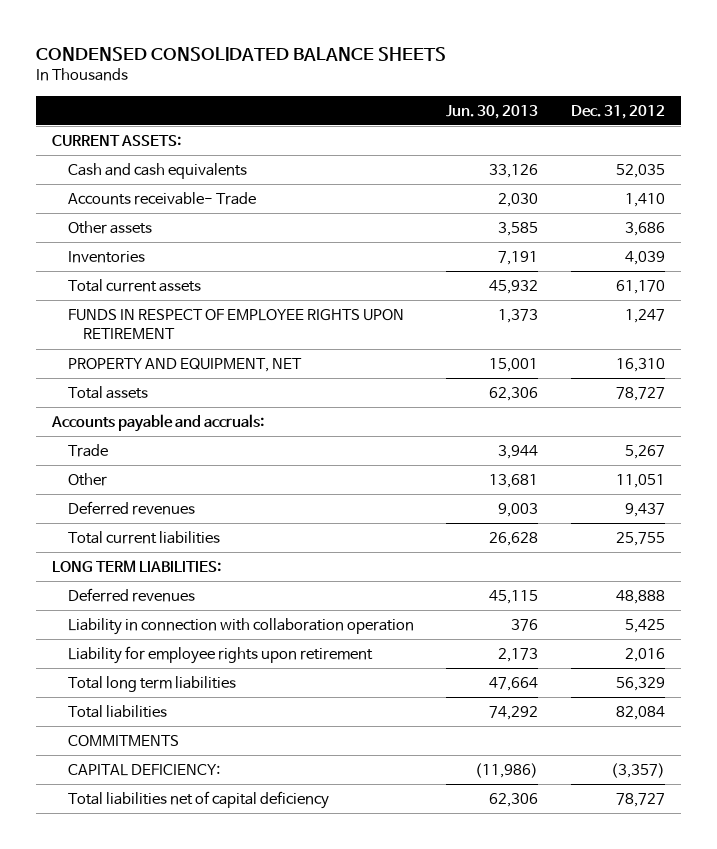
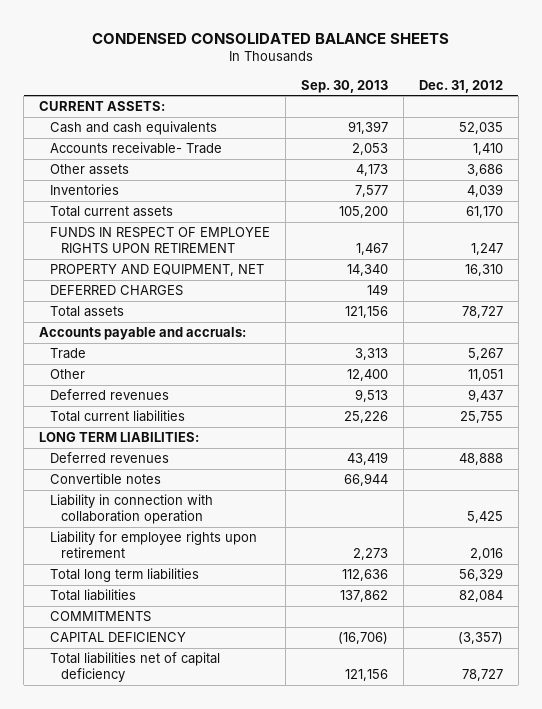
[446,104,539,119] Jun. 30, 2013 -> none
none -> [301,79,389,93] Sep. 30, 2013
none -> [50,285,184,297] DEFERRED CHARGES
none -> [50,473,162,485] Convertible notes
[67,764,220,777] CAPITAL DEFICIENCY: -> [50,632,187,643] CAPITAL DEFICIENCY

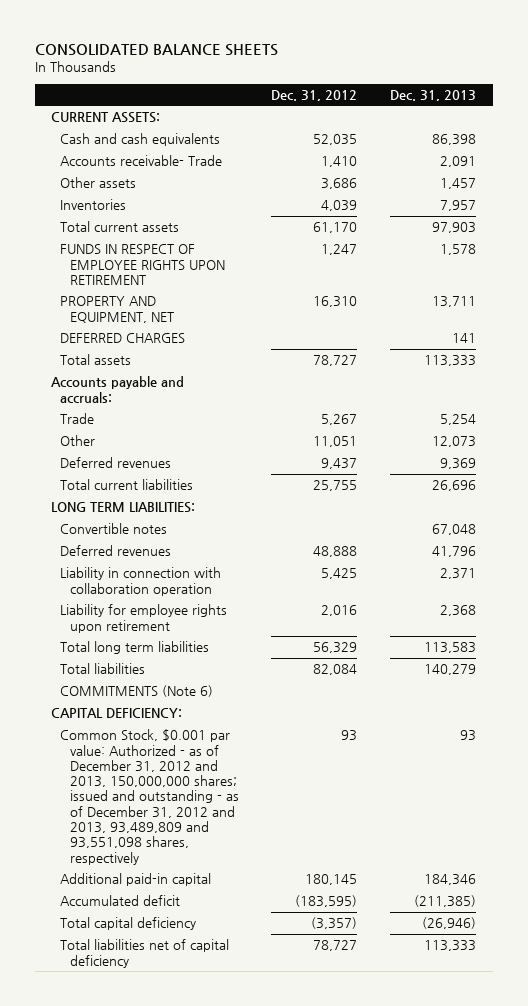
[92,32,450,44] CONDENSED CONSOLIDATED BALANCE SHEETS -> [34,44,278,57] CONSOLIDATED BALANCE SHEETS
[301,79,389,93] Sep. 30, 2013 -> none
none -> [390,89,477,101] Dec. 31, 2013
[50,452,170,464] Deferred revenues -> [60,545,172,557] Deferred revenues
[50,611,152,623] COMMITMENTS -> [60,685,214,698] COMMITMENTS (Note 6)
none -> [51,708,183,719] CAPITAL DEFICIENCY:
none -> [60,729,239,865] Common Stock, $0.001 par value: Authorized - as of December 31, 2012 and 2013, 150,000,000 shares; issued and outstanding - as of December 31, 2012 and 2013, 93,489,809 and 93,551,098 shares, respectively
none -> [60,873,212,887] Additional paid-in capital
none -> [60,895,181,907] Accumulated deficit
[50,632,187,643] CAPITAL DEFICIENCY -> [60,917,197,931] Total capital deficiency

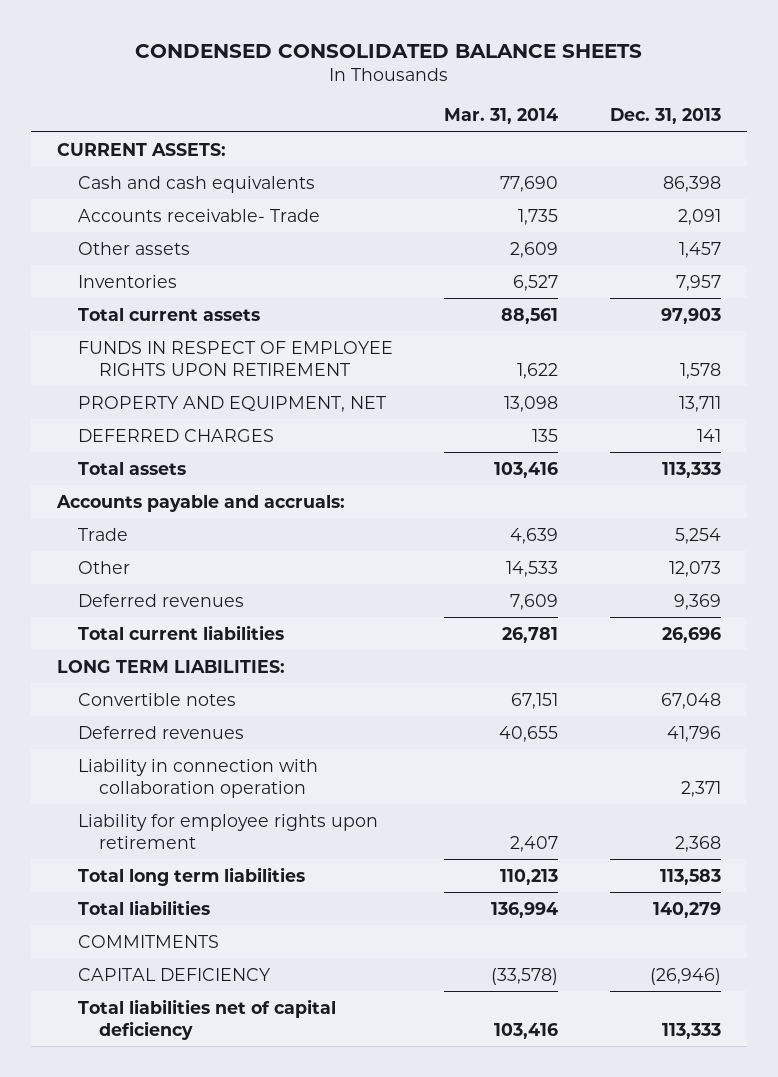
[34,44,278,57] CONSOLIDATED BALANCE SHEETS -> [134,43,642,58] CONDENSED CONSOLIDATED BALANCE SHEETS
[271,89,358,101] Dec. 31, 2012 -> none
none -> [444,108,559,125] Mar. 31, 2014
[51,708,183,719] CAPITAL DEFICIENCY: -> none
[60,729,239,865] Common Stock, $0.001 par value: Authorized - as of December 31, 2012 and 2013, 150,000,000 shares; issued and outstanding - as of December 31, 2012 and 2013, 93,489,809 and 93,551,098 shares, respectively -> none
[60,873,212,887] Additional paid-in capital -> none
[60,895,181,907] Accumulated deficit -> none
[60,685,214,698] COMMITMENTS (Note 6) -> [77,934,219,948] COMMITMENTS
[60,917,197,931] Total capital deficiency -> [77,967,271,981] CAPITAL DEFICIENCY

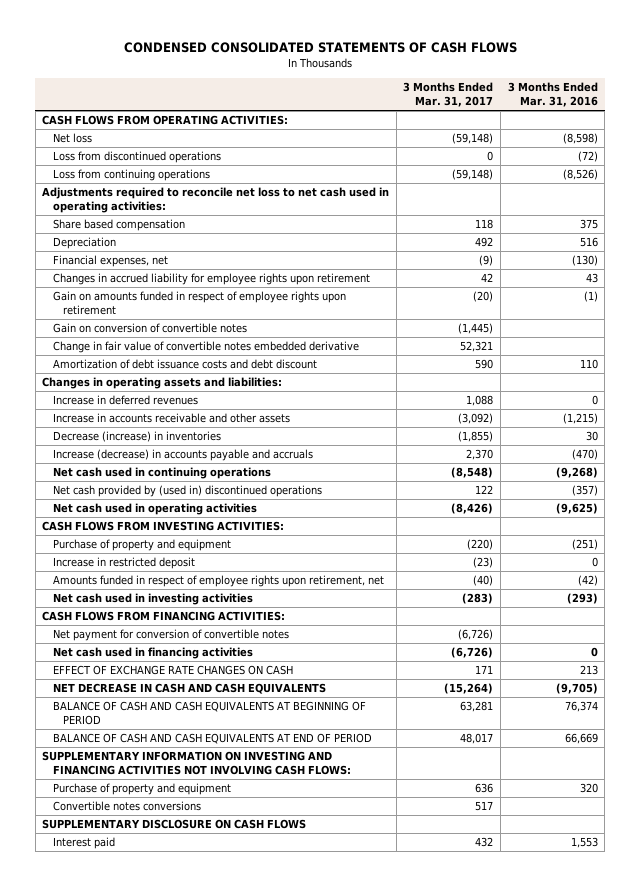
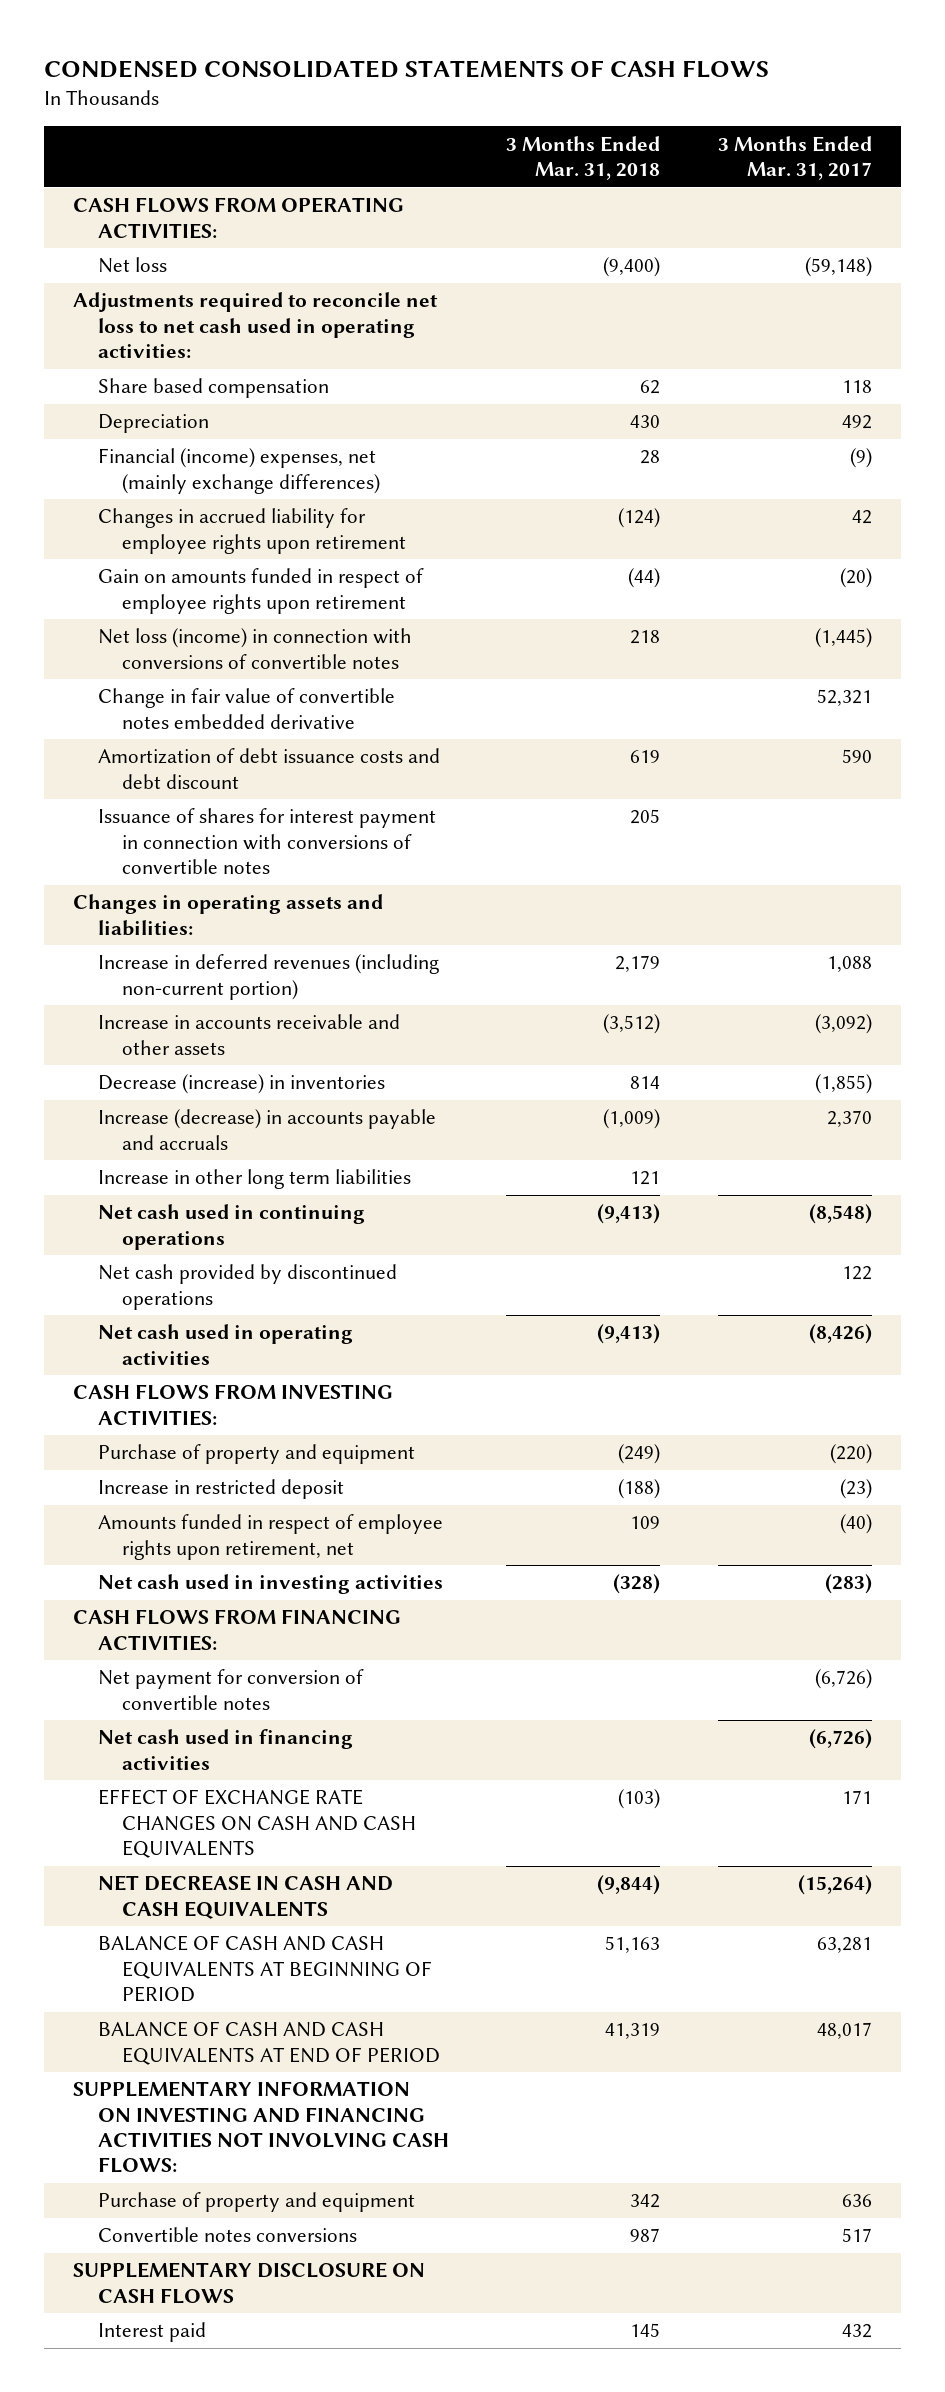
[507,82,598,108] 3 Months Ended Mar. 31, 2016 -> none
none -> [506,135,661,180] 3 Months Ended Mar. 31, 2018
[52,150,221,163] Loss from discontinued operations -> none
[52,168,210,181] Loss from continuing operations -> none
[52,254,168,267] Financial expenses, net -> [97,448,381,494] Financial (income) expenses, net (mainly exchange differences)
[52,322,247,333] Gain on conversion of convertible notes -> [97,628,412,669] Net loss (income) in connection with conversions of convertible notes
none -> [97,808,436,874] Issuance of shares for interest payment in connection with conversions of convertible notes
[52,394,198,405] Increase in deferred revenues -> [97,954,439,1000] Increase in deferred revenues (including non-current portion)
none -> [97,1169,411,1190] Increase in other long term liabilities
[52,484,322,497] Net cash provided by (used in) discontinued operations -> [97,1264,397,1310] Net cash provided by discontinued operations
[52,664,293,675] EFFECT OF EXCHANGE RATE CHANGES ON CASH -> [97,1789,417,1858] EFFECT OF EXCHANGE RATE CHANGES ON CASH AND CASH EQUIVALENTS

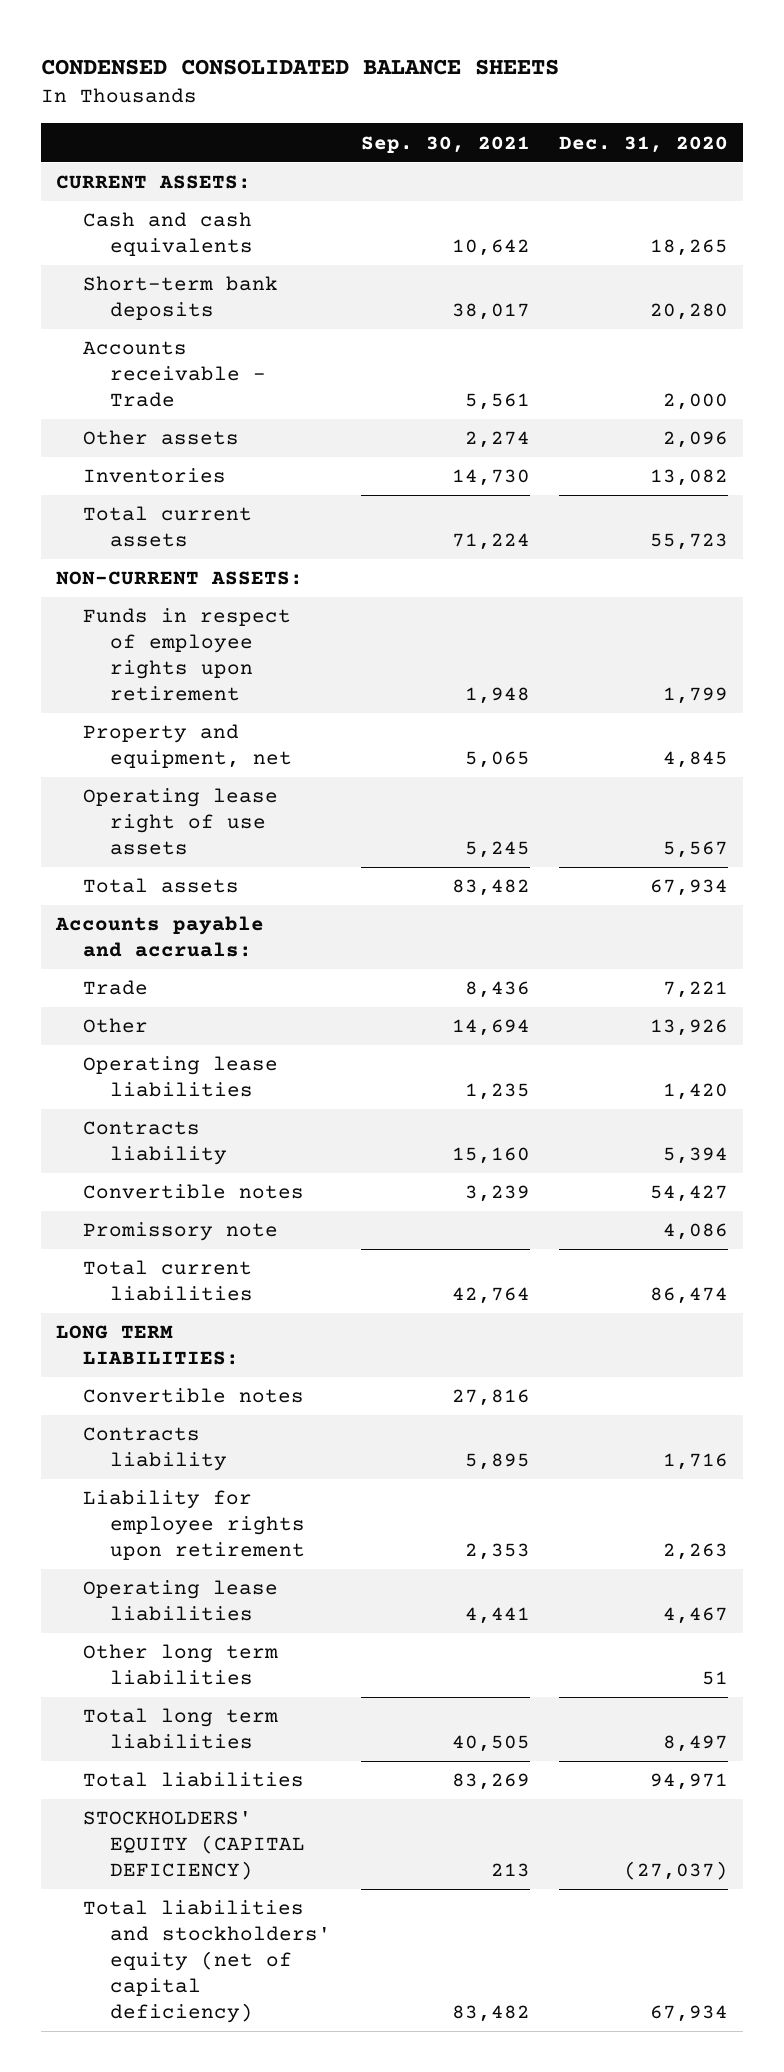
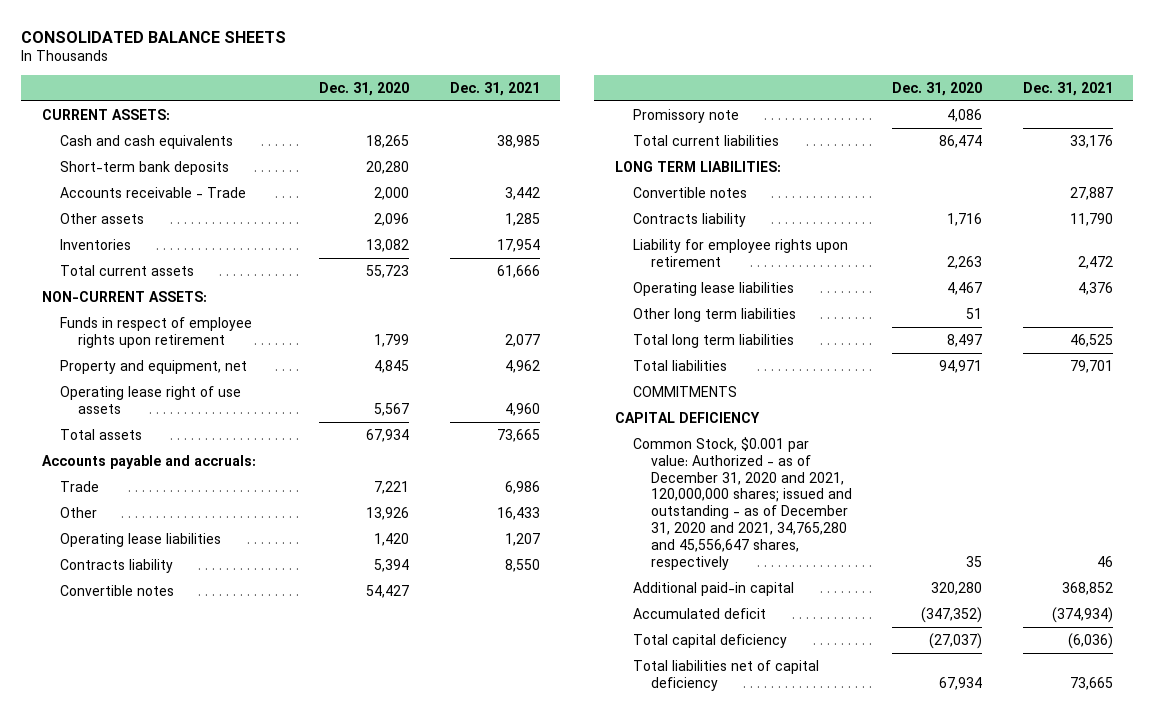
[41,58,560,75] CONDENSED CONSOLIDATED BALANCE SHEETS -> [21,30,287,43] CONSOLIDATED BALANCE SHEETS
[360,135,530,153] Sep. 30, 2021 -> none
none -> [449,81,540,96] Dec. 31, 2021
none -> [632,385,737,397] COMMITMENTS
none -> [614,411,760,423] CAPITAL DEFICIENCY
none -> [632,436,852,570] Common Stock, $0.001 par value: Authorized - as of December 31, 2020 and 2021, 120,000,000 shares; issued and outstanding - as of December 31, 2020 and 2021, 34,765,280 and 45,556,647 shares, respectively
none -> [632,581,794,596] Additional paid-in capital
none -> [632,607,766,619] Accumulated deficit
[83,1811,306,1881] STOCKHOLDERS' EQUITY (CAPITAL DEFICIENCY) -> [632,633,787,648] Total capital deficiency
[83,1900,332,2024] Total liabilities and stockholders' equity (net of capital deficiency) -> [632,659,819,691] Total liabilities net of capital deficiency

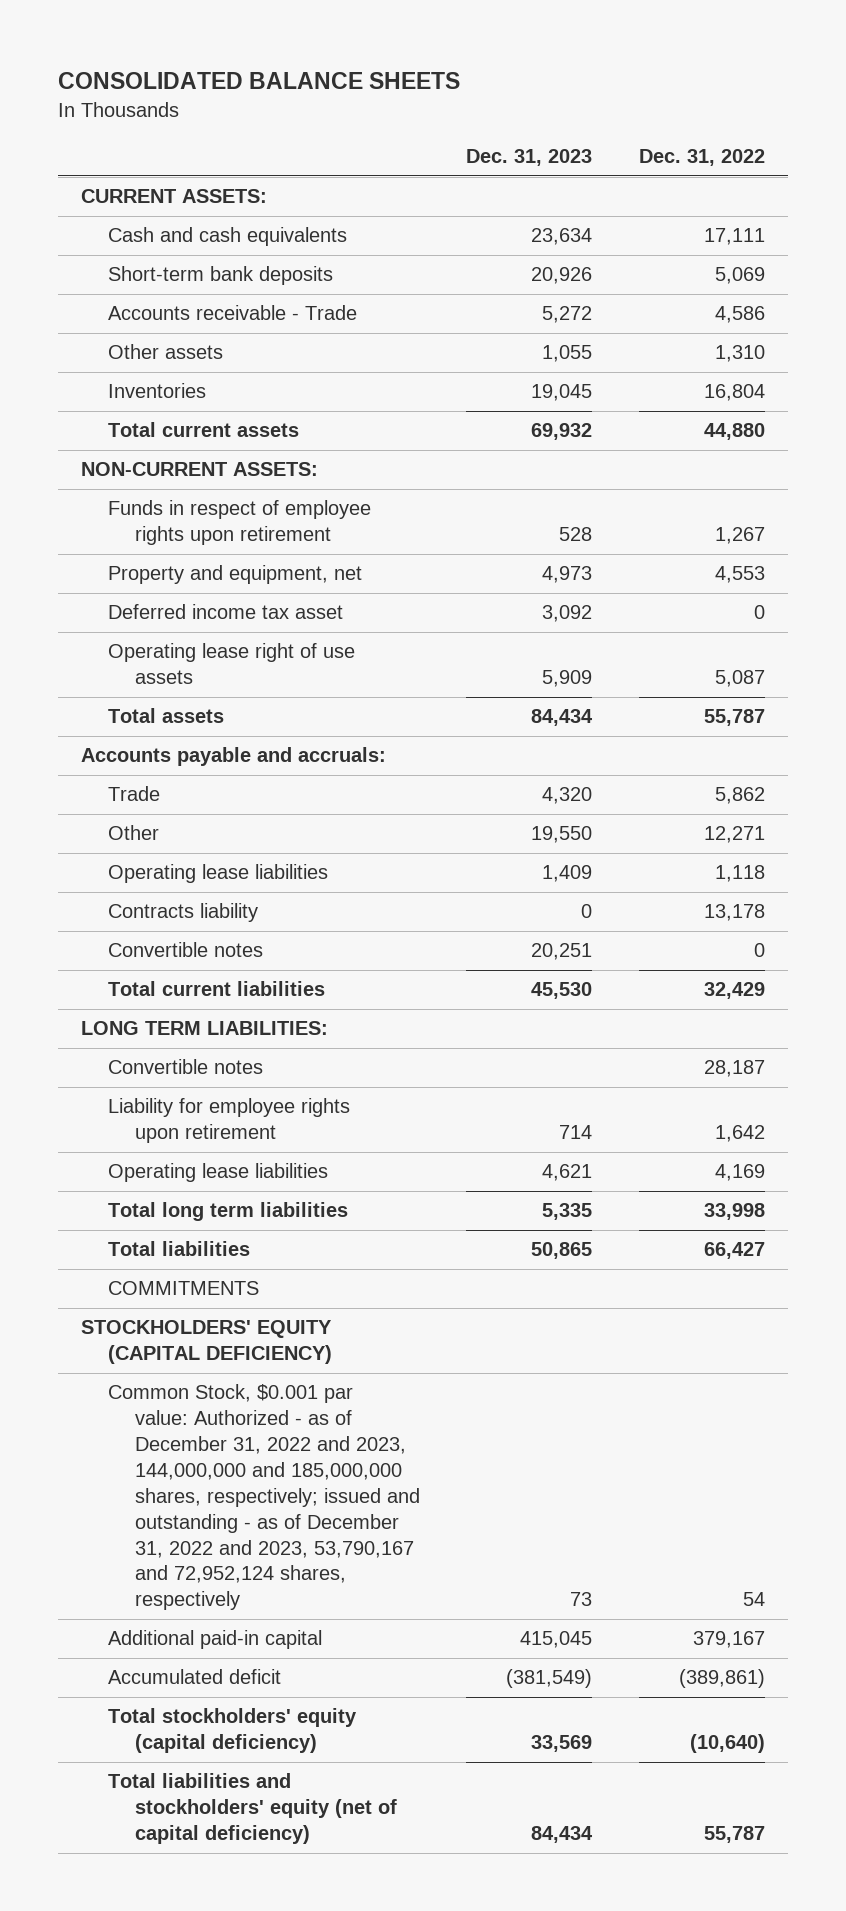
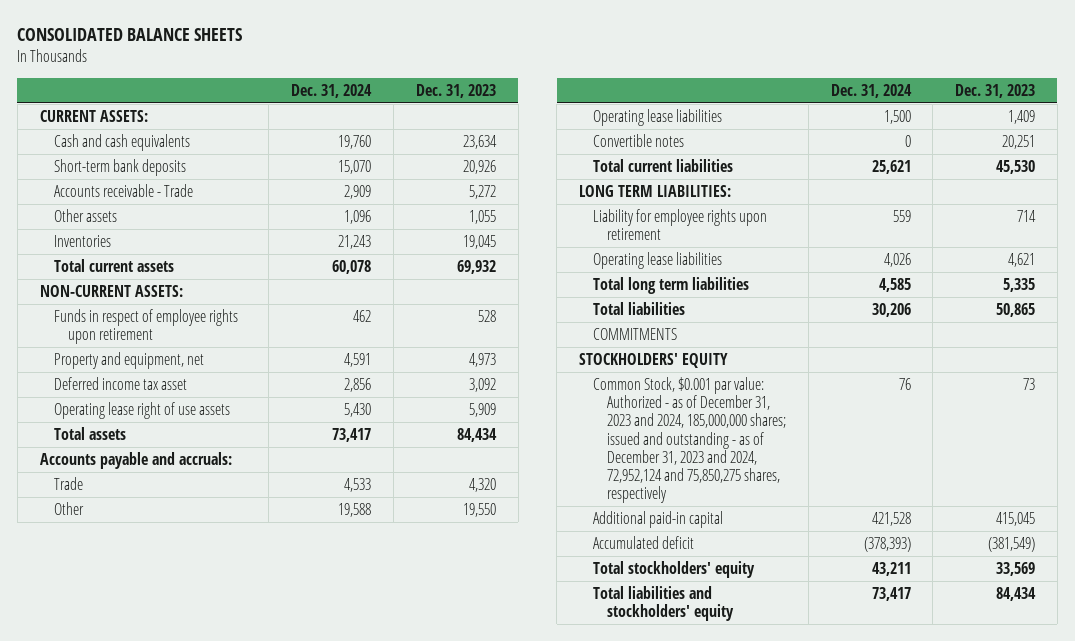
[638,149,765,167] Dec. 31, 2022 -> none
none -> [291,83,373,98] Dec. 31, 2024
[108,903,259,923] Contracts liability -> none
[108,1059,264,1075] Convertible notes -> none
[81,1320,333,1365] STOCKHOLDERS' EQUITY (CAPITAL DEFICIENCY) -> [579,352,729,368] STOCKHOLDERS' EQUITY
[108,1384,420,1611] Common Stock, $0.001 par value: Authorized - as of December 31, 2022 and 2023, 144,000,000 and 185,000,000 shares, respectively; issued and outstanding - as of December 31, 2022 and 2023, 53,790,167 and 72,952,124 shares, respectively -> [593,376,787,504] Common Stock, $0.001 par value: Authorized - as of December 31, 2023 and 2024, 185,000,000 shares; issued and outstanding - as of December 31, 2023 and 2024, 72,952,124 and 75,850,275 shares, respectively
[108,1708,358,1754] Total stockholders' equity (capital deficiency) -> [593,560,756,578] Total stockholders' equity
[108,1773,397,1845] Total liabilities and stockholders' equity (net of capital deficiency) -> [593,585,735,622] Total liabilities and stockholders' equity

